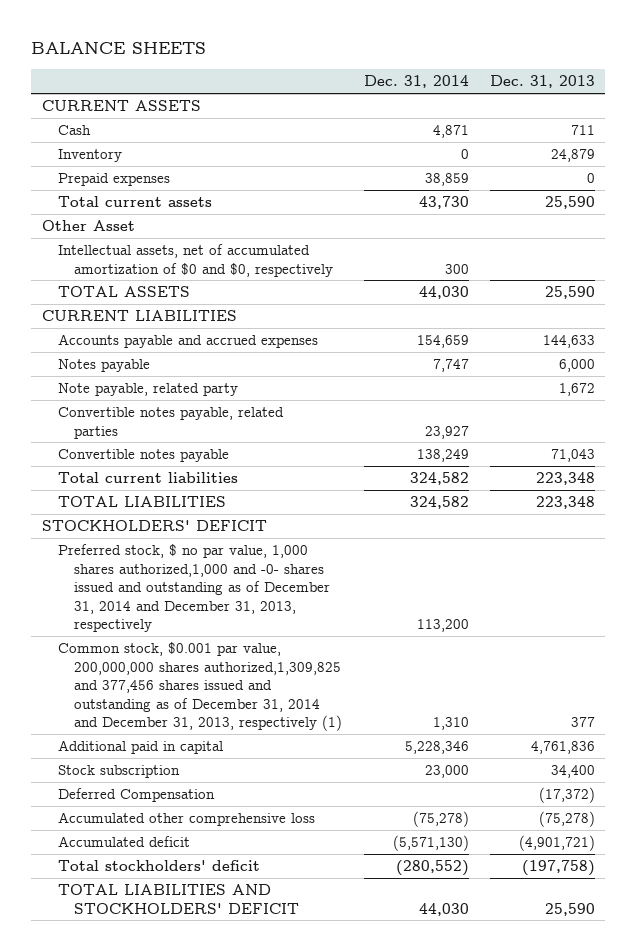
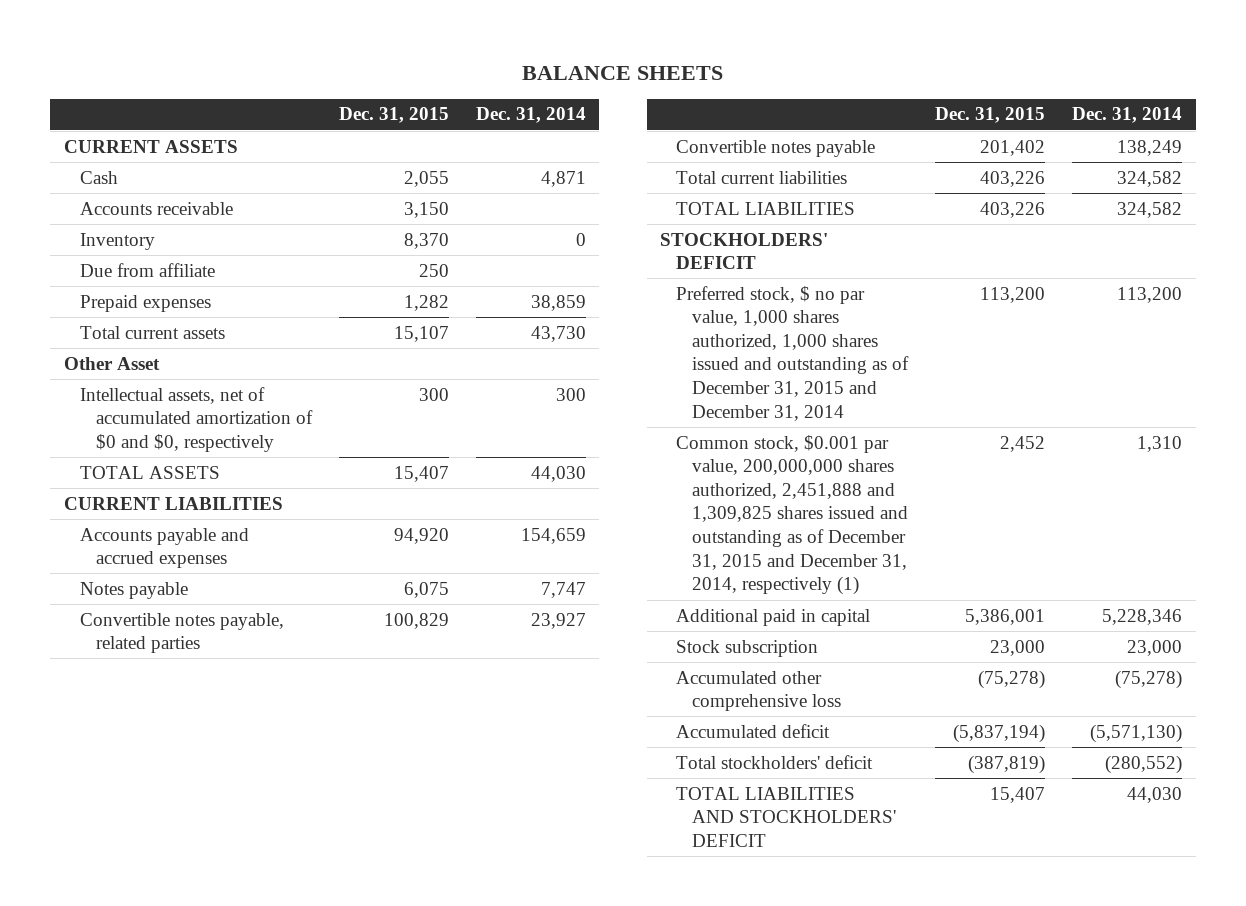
[489,75,595,89] Dec. 31, 2013 -> none
none -> [338,107,449,124] Dec. 31, 2015
none -> [79,201,233,215] Accounts receivable
none -> [79,262,215,277] Due from affiliate
[58,383,239,397] Note payable, related party -> none
[58,544,331,632] Preferred stock, $ no par value, 1,000 shares authorized,1,000 and -0- shares issued and outstanding as of December 31, 2014 and December 31, 2013, respectively -> [676,285,910,421] Preferred stock, $ no par value, 1,000 shares authorized, 1,000 shares issued and outstanding as of December 31, 2015 and December 31, 2014
[58,642,343,731] Common stock, $0.001 par value, 200,000,000 shares authorized,1,309,825 and 377,456 shares issued and outstanding as of December 31, 2014 and December 31, 2013, respectively (1) -> [676,434,909,596] Common stock, $0.001 par value, 200,000,000 shares authorized, 2,451,888 and 1,309,825 shares issued and outstanding as of December 31, 2015 and December 31, 2014, respectively (1)
[58,788,216,803] Deferred Compensation -> none

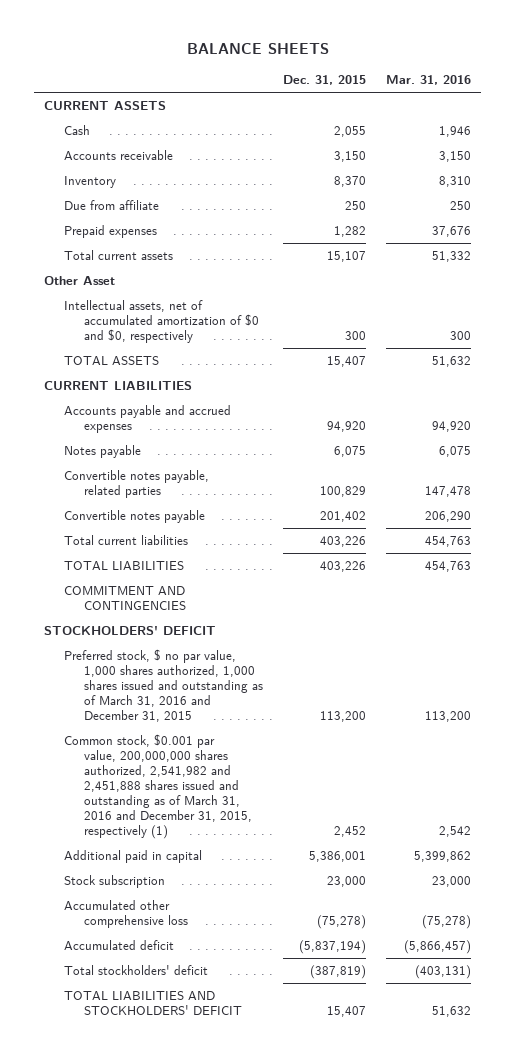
[475,107,586,124] Dec. 31, 2014 -> none
none -> [386,75,472,86] Mar. 31, 2016
none -> [64,586,187,611] COMMITMENT AND CONTINGENCIES
[676,285,910,421] Preferred stock, $ no par value, 1,000 shares authorized, 1,000 shares issued and outstanding as of December 31, 2015 and December 31, 2014 -> [64,649,264,723] Preferred stock, $ no par value, 1,000 shares authorized, 1,000 shares issued and outstanding as of March 31, 2016 and December 31, 2015
[676,434,909,596] Common stock, $0.001 par value, 200,000,000 shares authorized, 2,451,888 and 1,309,825 shares issued and outstanding as of December 31, 2015 and December 31, 2014, respectively (1) -> [64,734,253,839] Common stock, $0.001 par value, 200,000,000 shares authorized, 2,541,982 and 2,451,888 shares issued and outstanding as of March 31, 2016 and December 31, 2015, respectively (1)

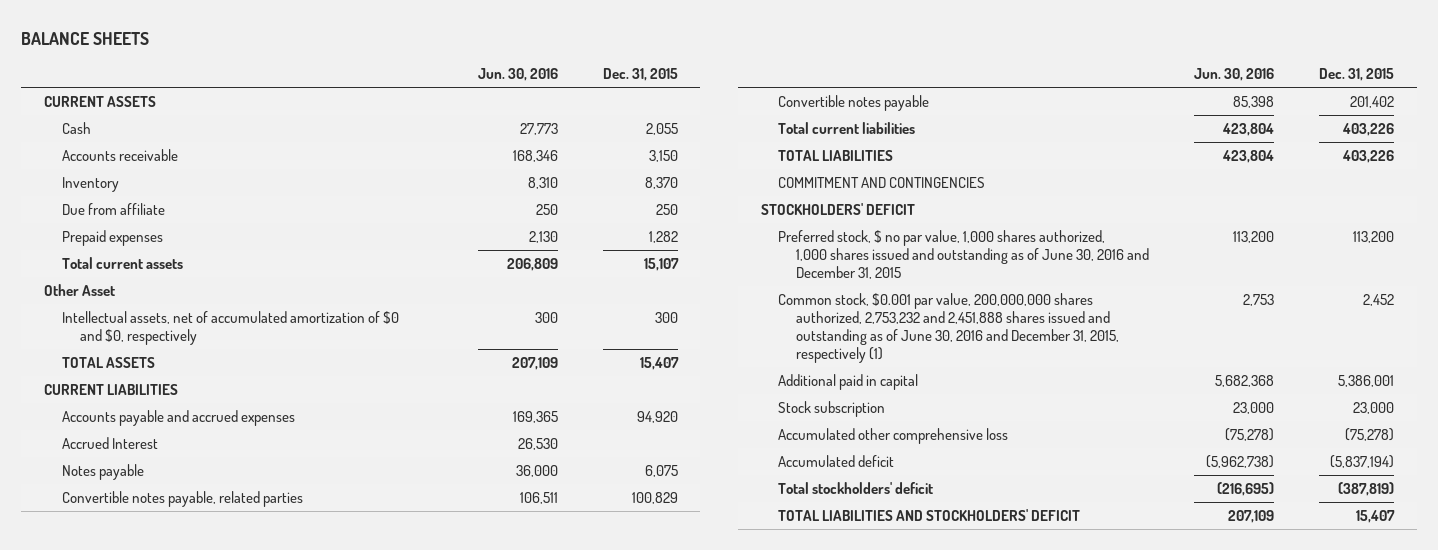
[386,75,472,86] Mar. 31, 2016 -> none
none -> [477,68,558,82] Jun. 30, 2016
none -> [61,437,158,450] Accrued Interest
[64,649,264,723] Preferred stock, $ no par value, 1,000 shares authorized, 1,000 shares issued and outstanding as of March 31, 2016 and December 31, 2015 -> [778,230,1150,279] Preferred stock, $ no par value, 1,000 shares authorized, 1,000 shares issued and outstanding as of June 30, 2016 and December 31, 2015
[64,734,253,839] Common stock, $0.001 par value, 200,000,000 shares authorized, 2,541,982 and 2,451,888 shares issued and outstanding as of March 31, 2016 and December 31, 2015, respectively (1) -> [778,293,1120,363] Common stock, $0.001 par value, 200,000,000 shares authorized, 2,753,232 and 2,451,888 shares issued and outstanding as of June 30, 2016 and December 31, 2015, respectively (1)

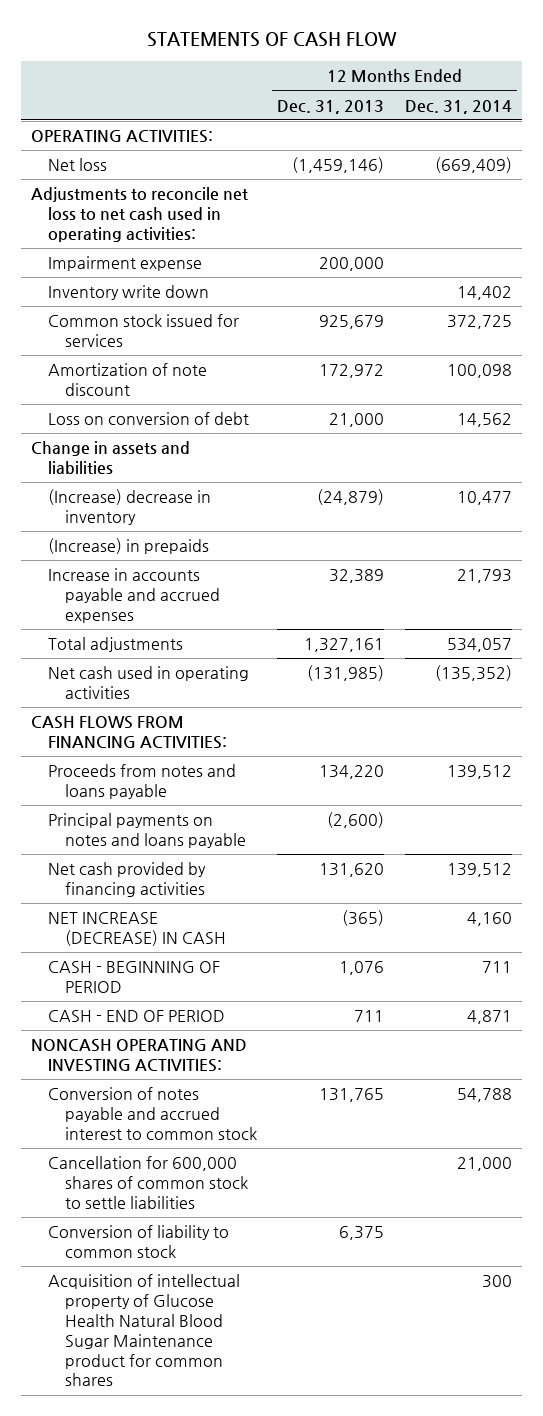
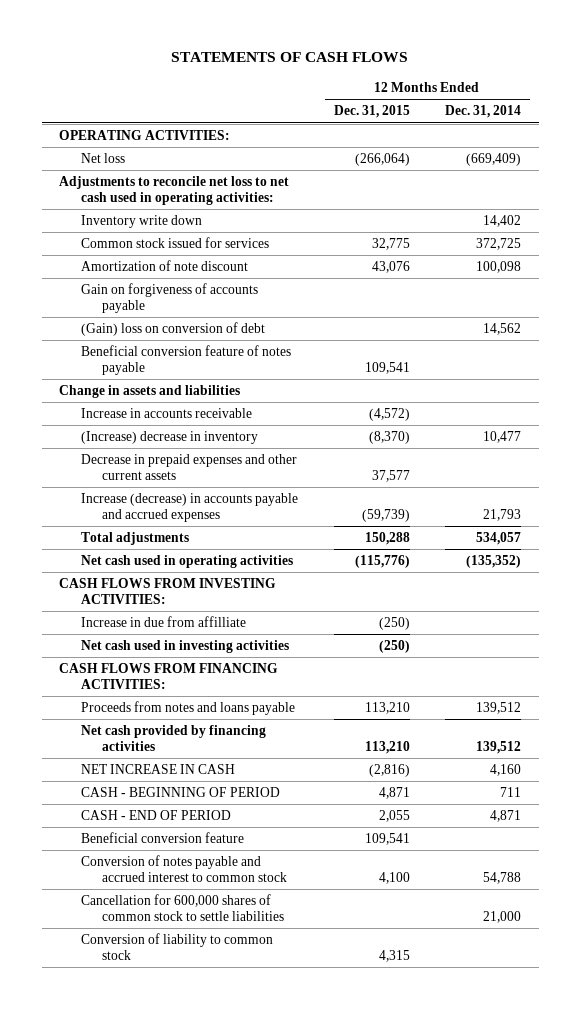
[146,32,397,48] STATEMENTS OF CASH FLOW -> [171,52,409,63] STATEMENTS OF CASH FLOWS
[277,99,385,114] Dec. 31, 2013 -> none
none -> [333,105,410,119] Dec. 31, 2015
[48,256,203,272] Impairment expense -> none
none -> [80,283,258,313] Gain on forgiveness of accounts payable
[48,412,250,426] Loss on conversion of debt -> [80,322,265,337] (Gain) loss on conversion of debt
none -> [80,345,291,375] Beneficial conversion feature of notes payable
none -> [80,408,252,419] Increase in accounts receivable
[48,538,210,555] (Increase) in prepaids -> [80,454,297,480] Decrease in prepaid expenses and other current assets
[48,568,221,623] Increase in accounts payable and accrued expenses -> [80,493,298,522] Increase (decrease) in accounts payable and accrued expenses
none -> [59,578,277,604] CASH FLOWS FROM INVESTING ACTIVITIES:
none -> [80,616,246,628] Increase in due from affilliate
none -> [80,640,289,654] Net cash used in investing activities
[48,813,247,849] Principal payments on notes and loans payable -> none
[48,912,227,947] NET INCREASE (DECREASE) IN CASH -> [80,764,235,775] NET INCREASE IN CASH
[31,1039,248,1073] NONCASH OPERATING AND INVESTING ACTIVITIES: -> none
none -> [80,832,244,844] Beneficial conversion feature
[48,1274,241,1387] Acquisition of intellectual property of Glucose Health Natural Blood Sugar Maintenance product for common shares -> none

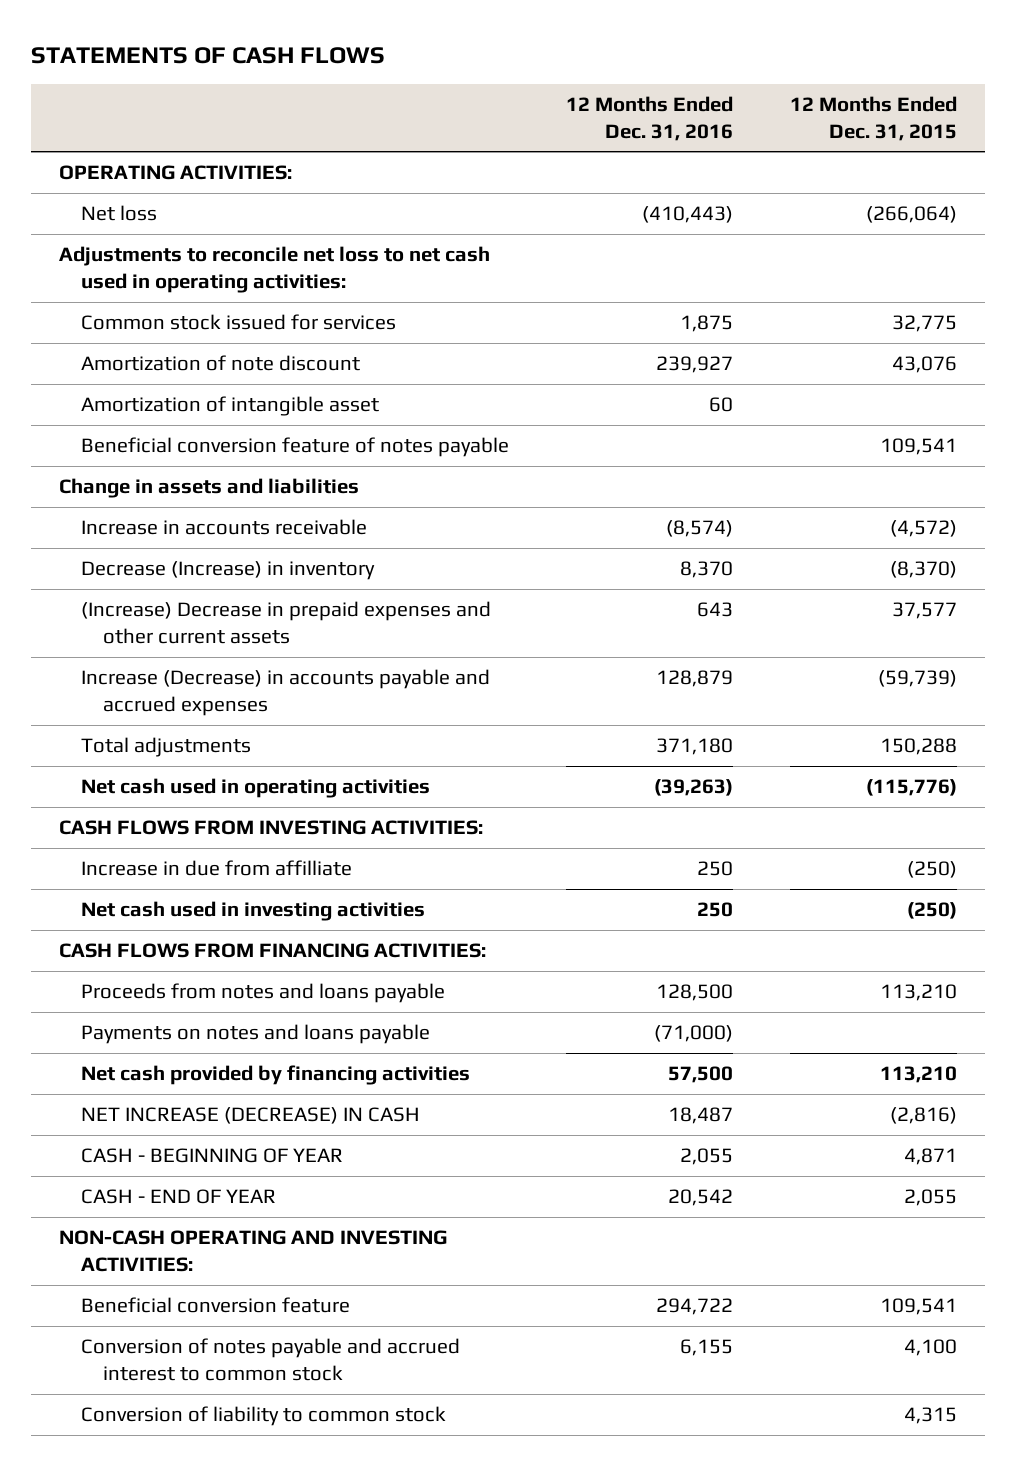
[445,105,522,119] Dec. 31, 2014 -> none
none -> [565,95,733,141] 12 Months Ended Dec. 31, 2016
[80,215,202,229] Inventory write down -> none
[80,283,258,313] Gain on forgiveness of accounts payable -> none
[80,322,265,337] (Gain) loss on conversion of debt -> none
none -> [81,396,380,417] Amortization of intangible asset
[80,431,258,445] (Increase) decrease in inventory -> [81,561,376,581] Decrease (Increase) in inventory
[80,454,297,480] Decrease in prepaid expenses and other current assets -> [81,601,492,644] (Increase) Decrease in prepaid expenses and other current assets
[80,493,298,522] Increase (decrease) in accounts payable and accrued expenses -> [81,669,491,716] Increase (Decrease) in accounts payable and accrued expenses
none -> [81,1024,431,1045] Payments on notes and loans payable
[80,764,235,775] NET INCREASE IN CASH -> [81,1107,421,1125] NET INCREASE (DECREASE) IN CASH
[80,787,280,798] CASH - BEGINNING OF PERIOD -> [81,1148,344,1164] CASH - BEGINNING OF YEAR
[80,810,231,821] CASH - END OF PERIOD -> [81,1189,277,1205] CASH - END OF YEAR
none -> [59,1230,448,1272] NON-CASH OPERATING AND INVESTING ACTIVITIES:
[80,894,285,921] Cancellation for 600,000 shares of common stock to settle liabilities -> none

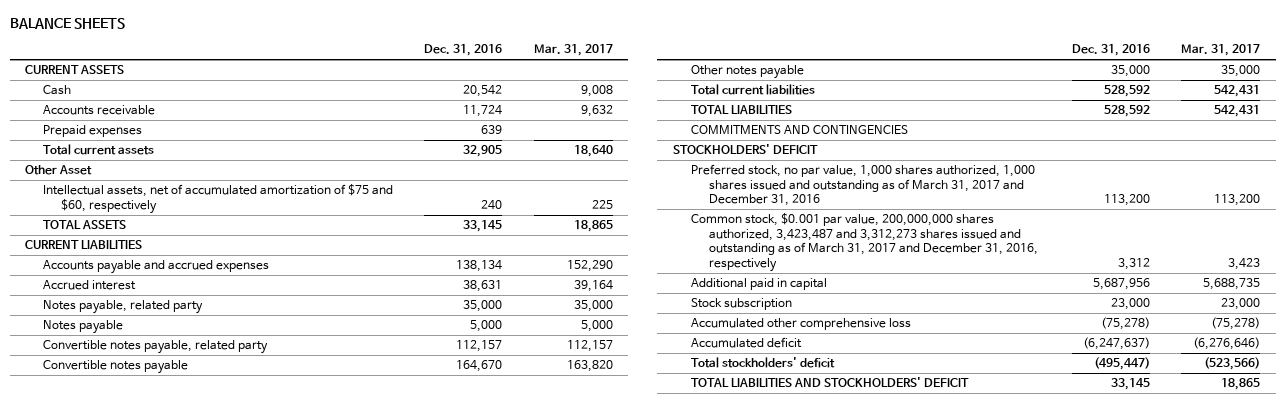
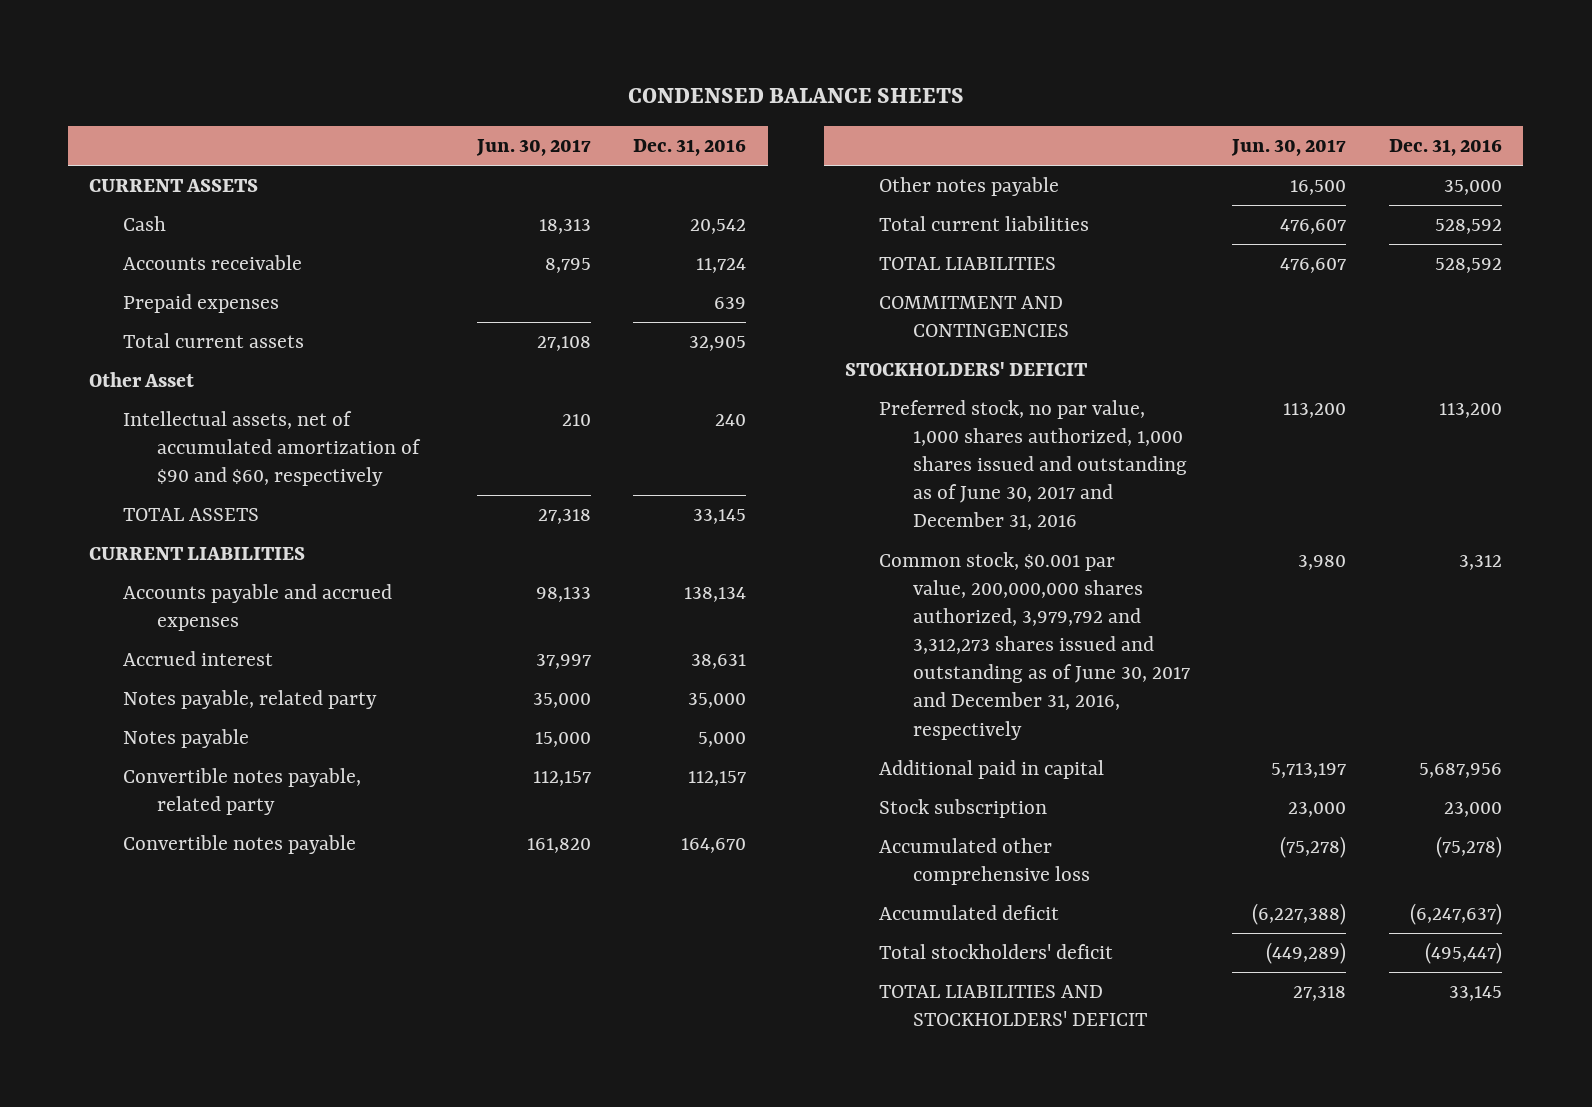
[9,17,125,29] BALANCE SHEETS -> [627,88,964,104] CONDENSED BALANCE SHEETS
[533,44,613,57] Mar. 31, 2017 -> none
none -> [475,138,591,156] Jun. 30, 2017
[43,184,394,214] Intellectual assets, net of accumulated amortization of $75 and $60, respectively -> [123,411,421,487] Intellectual assets, net of accumulated amortization of $90 and $60, respectively
[690,125,908,135] COMMITMENTS AND CONTINGENCIES -> [879,296,1069,338] COMMITMENT AND CONTINGENCIES
[690,164,1035,207] Preferred stock, no par value, 1,000 shares authorized, 1,000 shares issued and outstanding as of March 31, 2017 and December 31, 2016 -> [879,400,1187,531] Preferred stock, no par value, 1,000 shares authorized, 1,000 shares issued and outstanding as of June 30, 2017 and December 31, 2016
[690,213,1038,273] Common stock, $0.001 par value, 200,000,000 shares authorized, 3,423,487 and 3,312,273 shares issued and outstanding as of March 31, 2017 and December 31, 2016, respectively -> [879,552,1190,740] Common stock, $0.001 par value, 200,000,000 shares authorized, 3,979,792 and 3,312,273 shares issued and outstanding as of June 30, 2017 and December 31, 2016, respectively

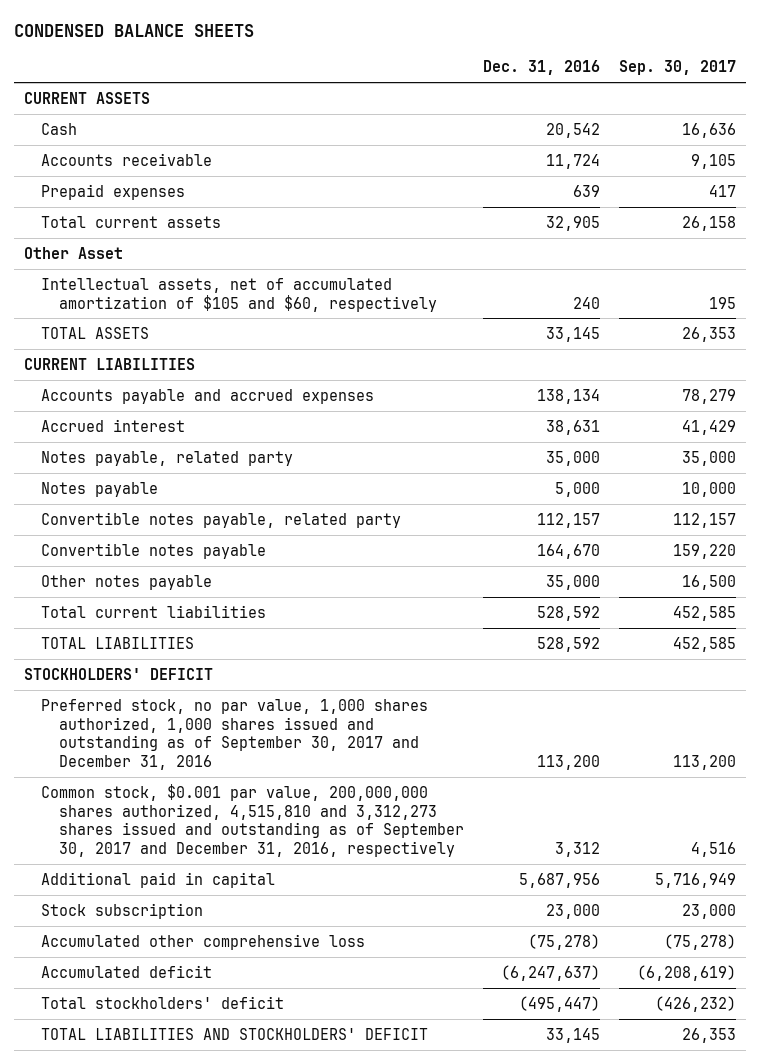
[475,138,591,156] Jun. 30, 2017 -> none
none -> [619,60,737,76] Sep. 30, 2017
[123,411,421,487] Intellectual assets, net of accumulated amortization of $90 and $60, respectively -> [41,277,437,312] Intellectual assets, net of accumulated amortization of $105 and $60, respectively
[879,296,1069,338] COMMITMENT AND CONTINGENCIES -> none
[879,400,1187,531] Preferred stock, no par value, 1,000 shares authorized, 1,000 shares issued and outstanding as of June 30, 2017 and December 31, 2016 -> [41,698,429,771] Preferred stock, no par value, 1,000 shares authorized, 1,000 shares issued and outstanding as of September 30, 2017 and December 31, 2016
[879,552,1190,740] Common stock, $0.001 par value, 200,000,000 shares authorized, 3,979,792 and 3,312,273 shares issued and outstanding as of June 30, 2017 and December 31, 2016, respectively -> [41,783,464,858] Common stock, $0.001 par value, 200,000,000 shares authorized, 4,515,810 and 3,312,273 shares issued and outstanding as of September 30, 2017 and December 31, 2016, respectively

